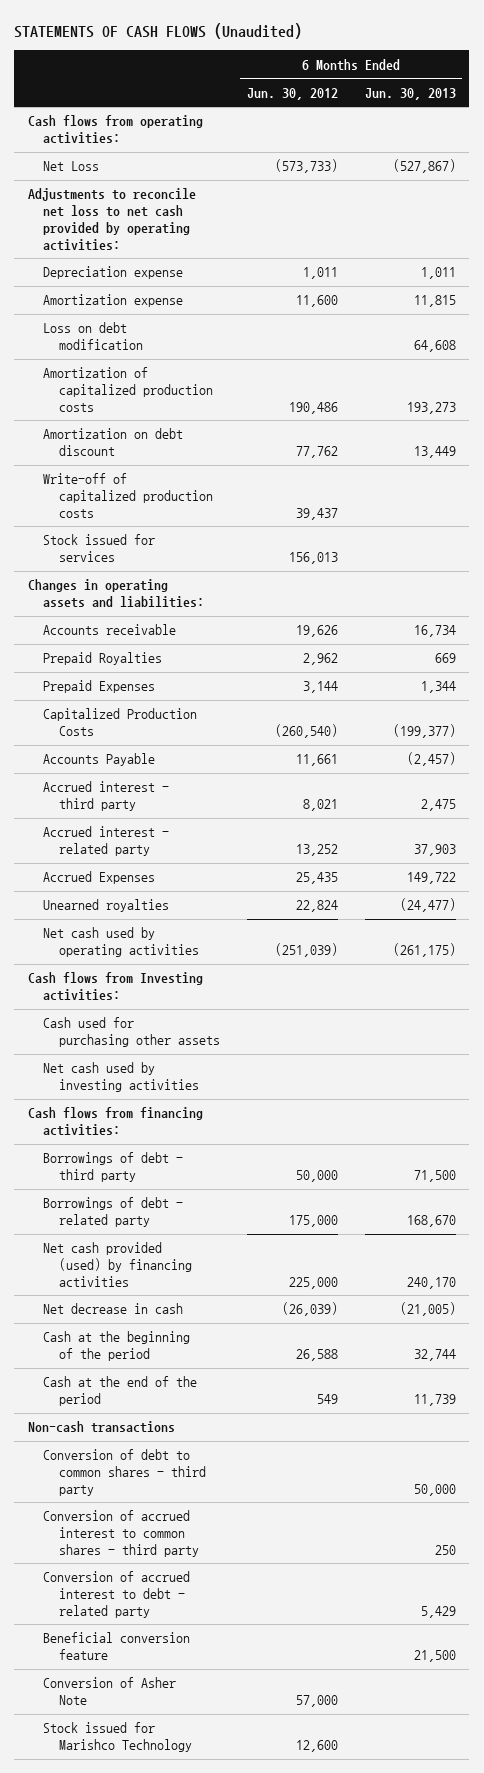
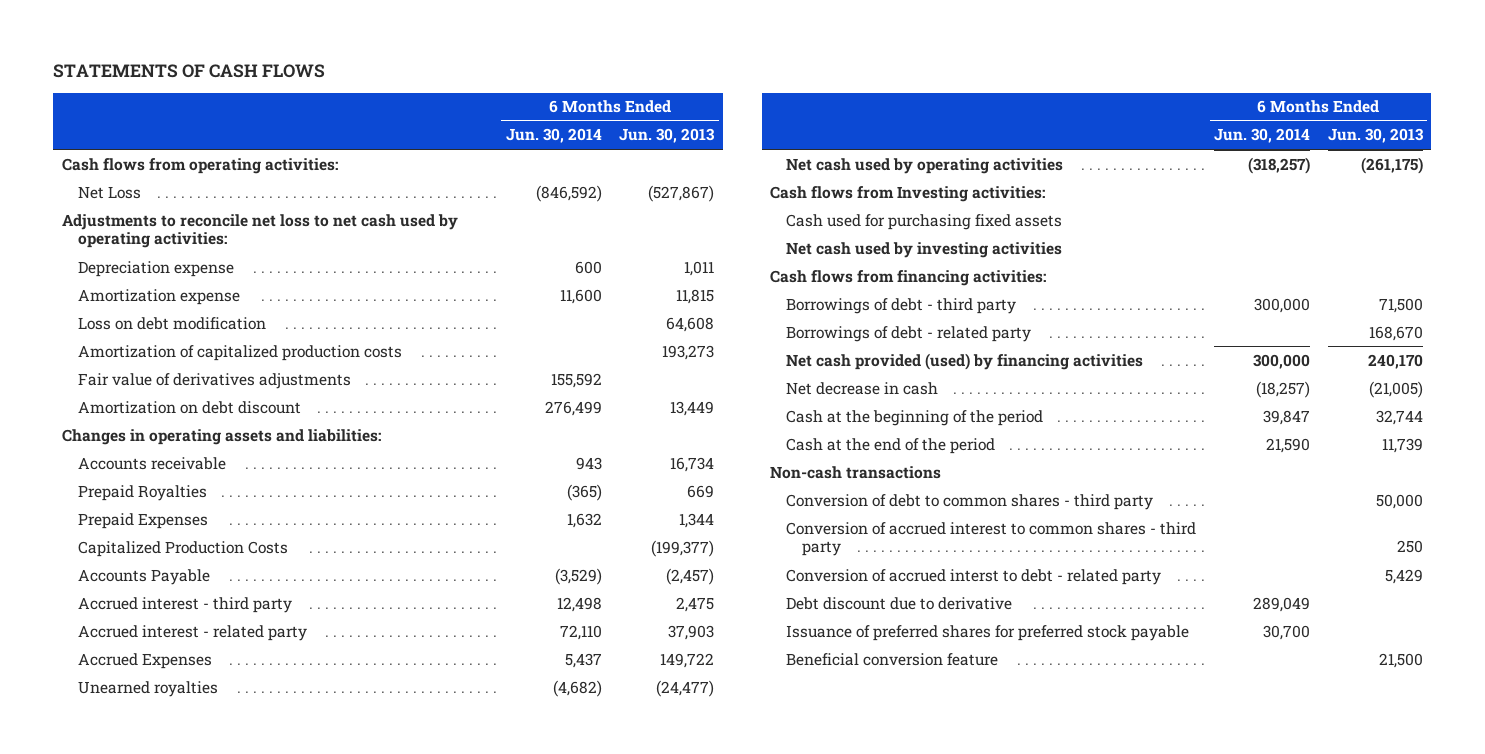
[14,23,303,40] STATEMENTS OF CASH FLOWS (Unaudited) -> [53,64,326,79] STATEMENTS OF CASH FLOWS
[246,87,338,100] Jun. 30, 2012 -> none
none -> [505,128,602,144] Jun. 30, 2014
[27,188,196,251] Adjustments to reconcile net loss to net cash provided by operating activities: -> [62,213,459,249] Adjustments to reconcile net loss to net cash used by operating activities:
none -> [78,372,352,389] Fair value of derivatives adjustments
[43,473,213,518] Write-off of capitalized production costs -> none
[43,534,156,563] Stock issued for services -> none
[43,1017,220,1048] Cash used for purchasing other assets -> [786,213,1063,230] Cash used for purchasing fixed assets
[43,1571,191,1618] Conversion of accrued interest to debt - related party -> [786,568,1162,585] Conversion of accrued interst to debt - related party
none -> [786,596,1013,610] Debt discount due to derivative
none -> [786,624,1190,641] Issuance of preferred shares for preferred stock payable
[43,1677,177,1706] Conversion of Asher Note -> none
[43,1722,192,1753] Stock issued for Marishco Technology -> none

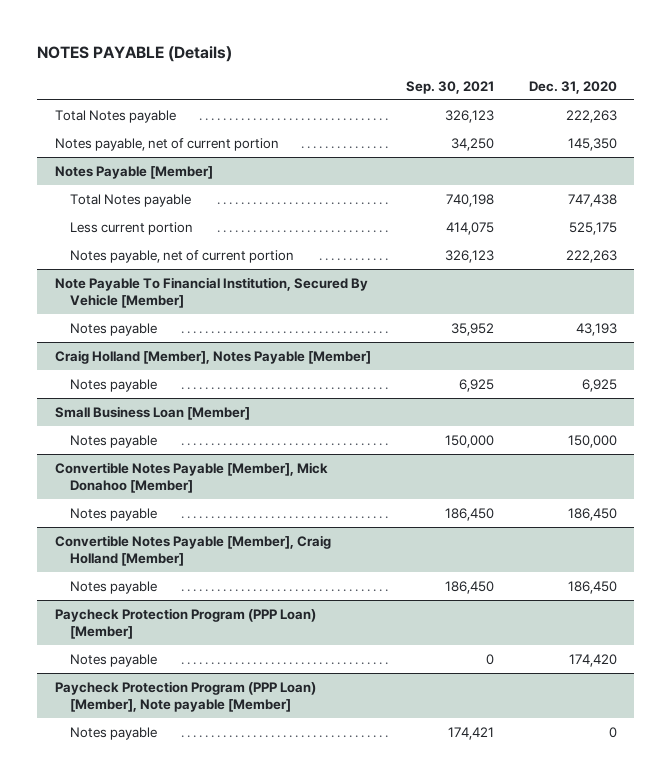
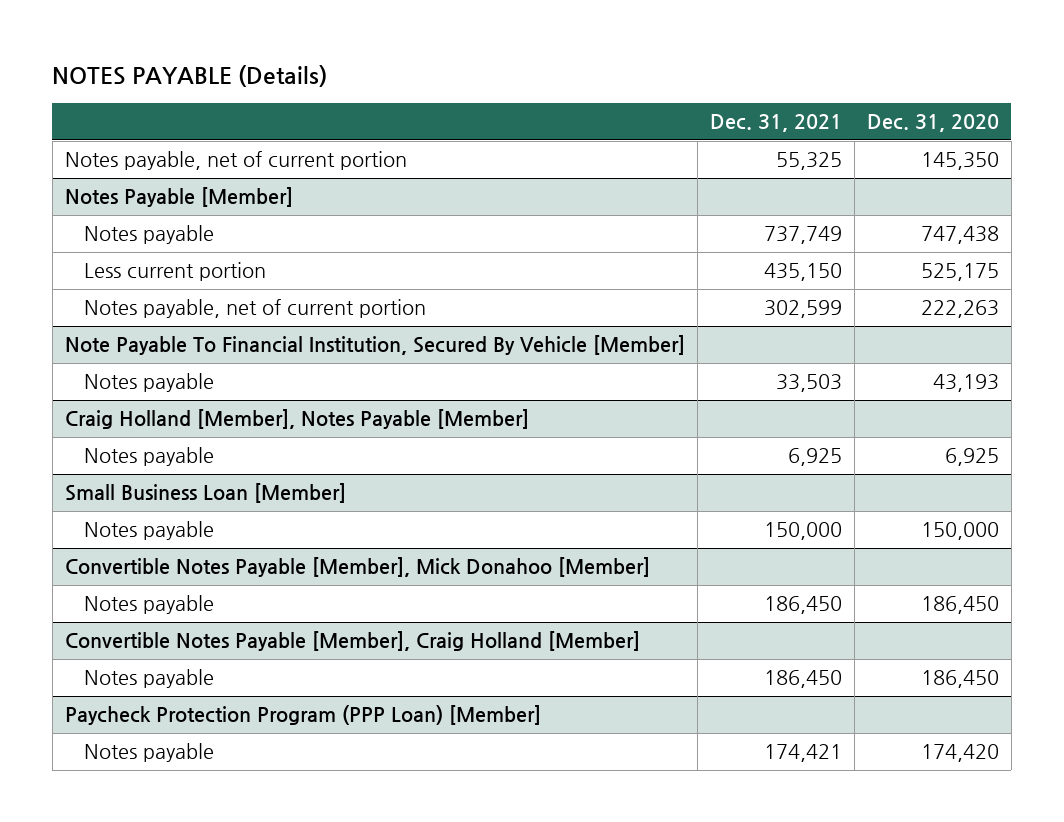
[405,80,494,94] Sep. 30, 2021 -> none
none -> [709,114,842,133] Dec. 31, 2021
[54,109,176,123] Total Notes payable -> none
[69,193,191,207] Total Notes payable -> [84,225,215,245] Notes payable
[54,680,316,713] Paycheck Protection Program (PPP Loan) [Member], Note payable [Member] -> none
[69,726,157,740] Notes payable -> none

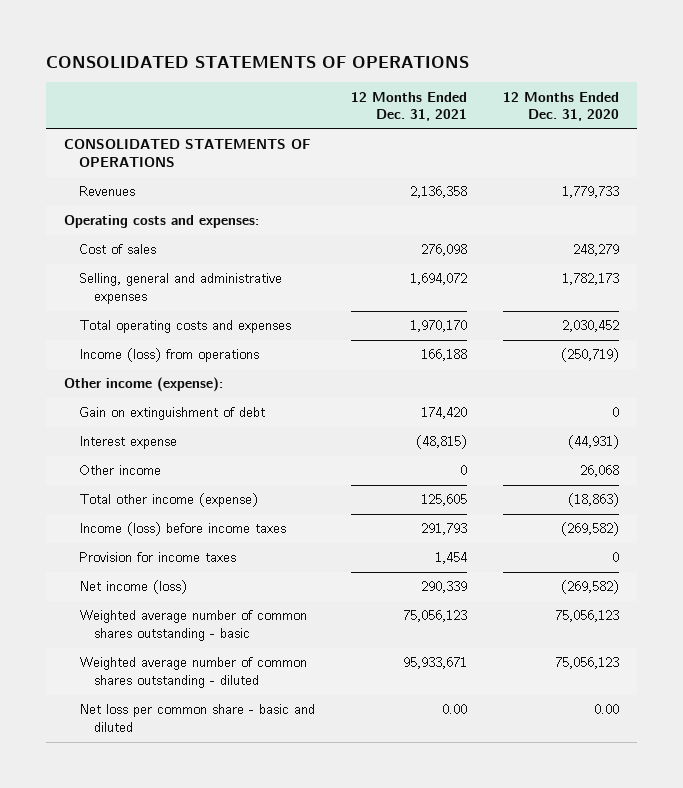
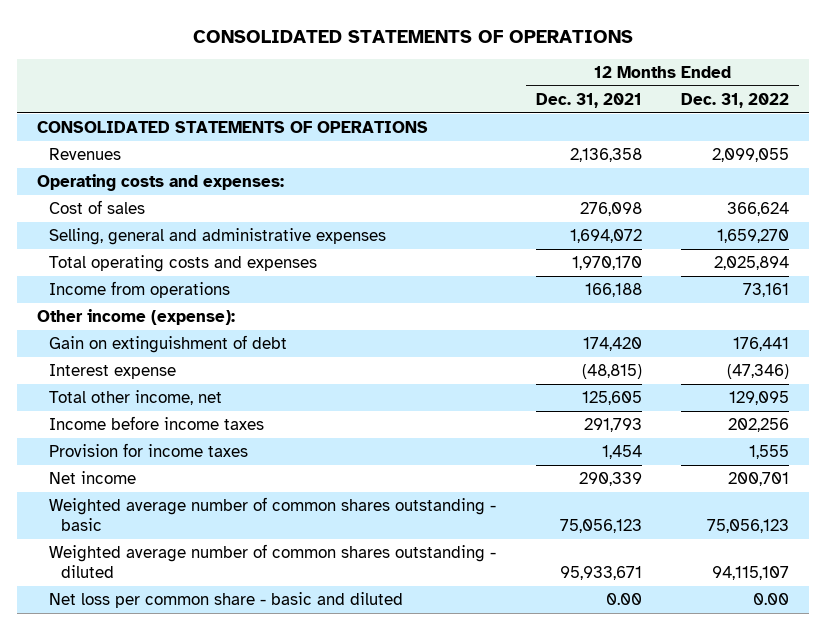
[503,91,620,122] 12 Months Ended Dec. 31, 2020 -> none
none -> [681,92,790,108] Dec. 31, 2022
[78,348,259,363] Income (loss) from operations -> [49,280,231,298] Income from operations
[78,465,161,476] Other income -> none
[78,493,258,508] Total other income (expense) -> [49,389,223,405] Total other income, net
[78,522,286,537] Income (loss) before income taxes -> [49,415,265,430] Income before income taxes
[78,580,187,595] Net income (loss) -> [49,470,137,484] Net income

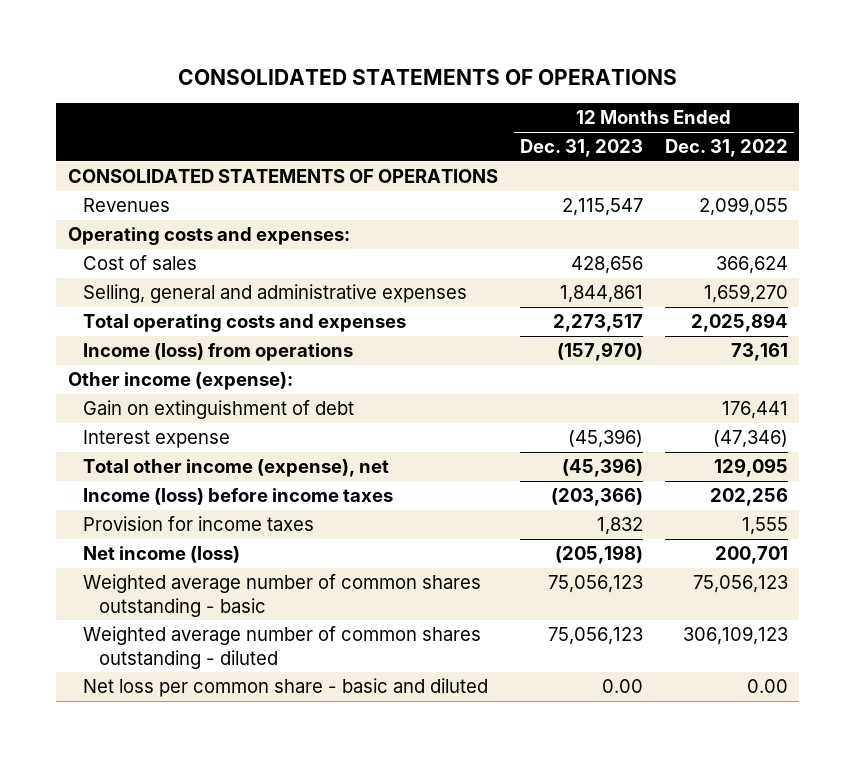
[535,92,642,108] Dec. 31, 2021 -> none
none -> [519,139,643,158] Dec. 31, 2023
[49,280,231,298] Income from operations -> [83,343,354,362] Income (loss) from operations
[49,389,223,405] Total other income, net -> [83,459,390,478] Total other income (expense), net
[49,415,265,430] Income before income taxes -> [83,488,394,506] Income (loss) before income taxes
[49,470,137,484] Net income -> [83,546,241,564] Net income (loss)
[712,565,790,580] 94,115,107 -> [683,626,789,646] 306,109,123

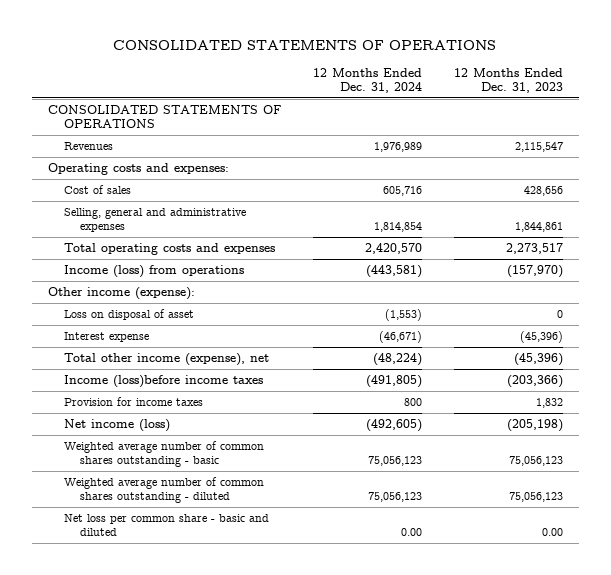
[665,139,789,158] Dec. 31, 2022 -> none
none -> [312,68,422,93] 12 Months Ended Dec. 31, 2024
[83,400,355,420] Gain on extinguishment of debt -> none
none -> [64,309,195,321] Loss on disposal of asset
[83,488,394,506] Income (loss) before income taxes -> [64,375,264,389] Income (loss)before income taxes

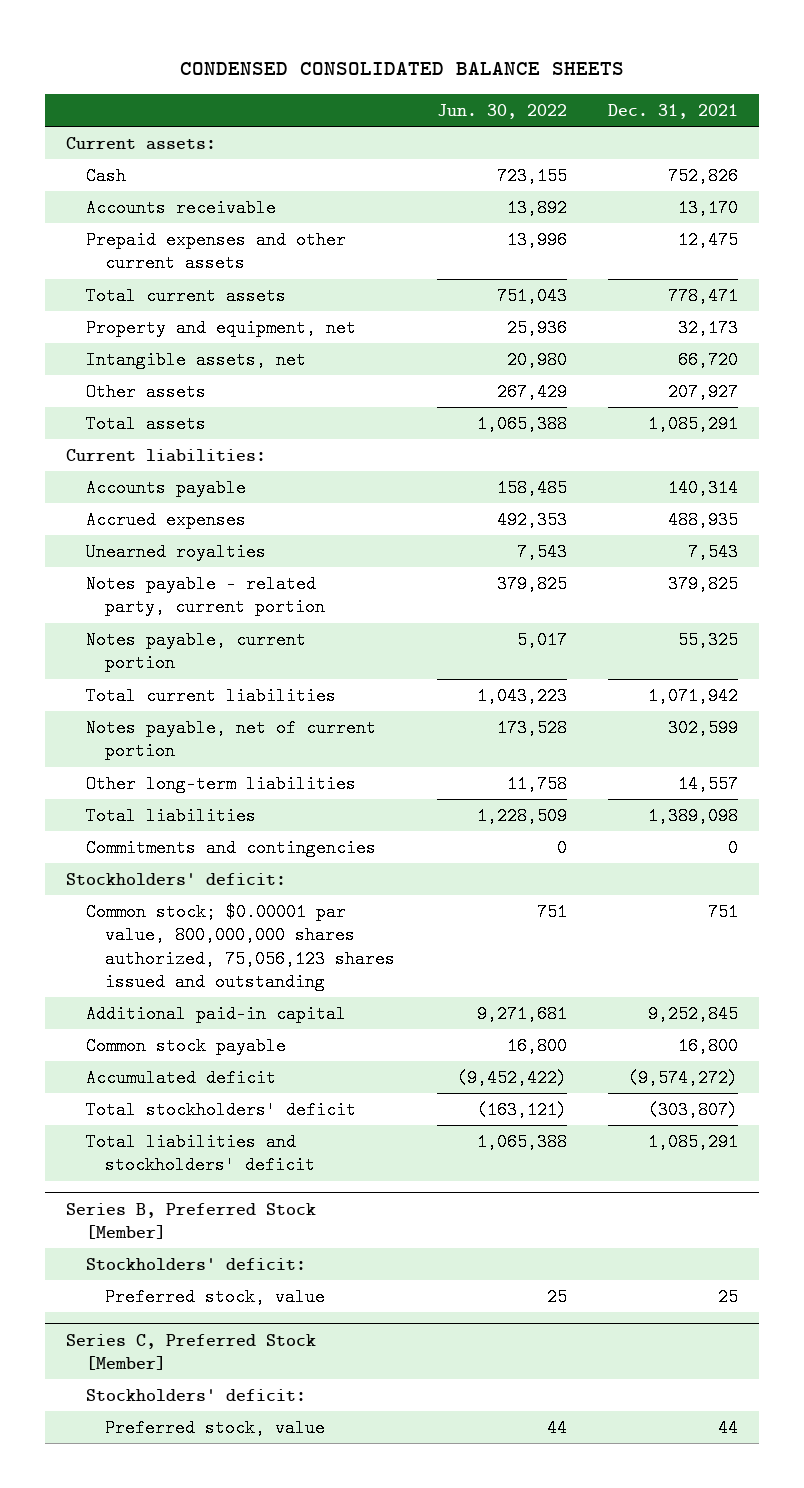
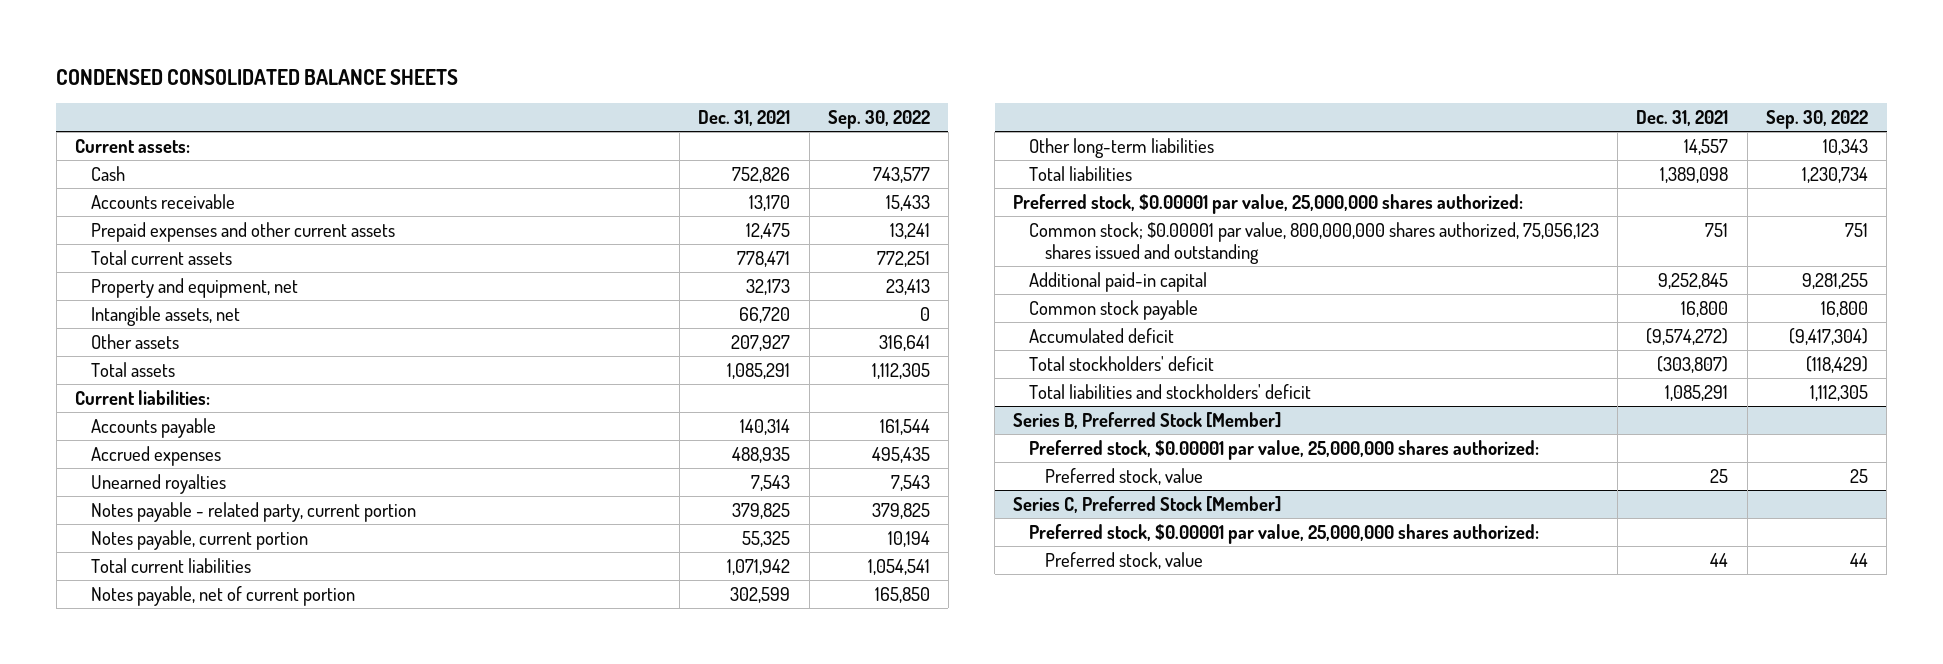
[436,103,567,119] Jun. 30, 2022 -> none
none -> [827,110,930,130] Sep. 30, 2022
[85,838,376,857] Commitments and contingencies -> none
[66,872,287,885] Stockholders' deficit: -> none
none -> [1013,193,1524,214] Preferred stock, $0.00001 par value, 25,000,000 shares authorized:
[85,1257,306,1270] Stockholders' deficit: -> none
none -> [1029,439,1540,460] Preferred stock, $0.00001 par value, 25,000,000 shares authorized:
[85,1388,306,1401] Stockholders' deficit: -> none
none -> [1029,523,1540,544] Preferred stock, $0.00001 par value, 25,000,000 shares authorized:

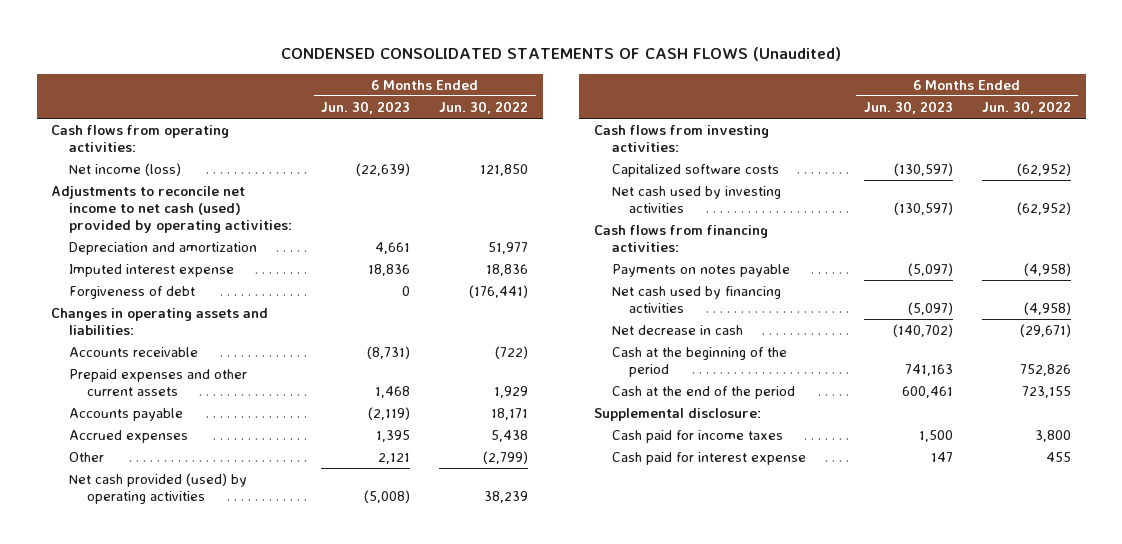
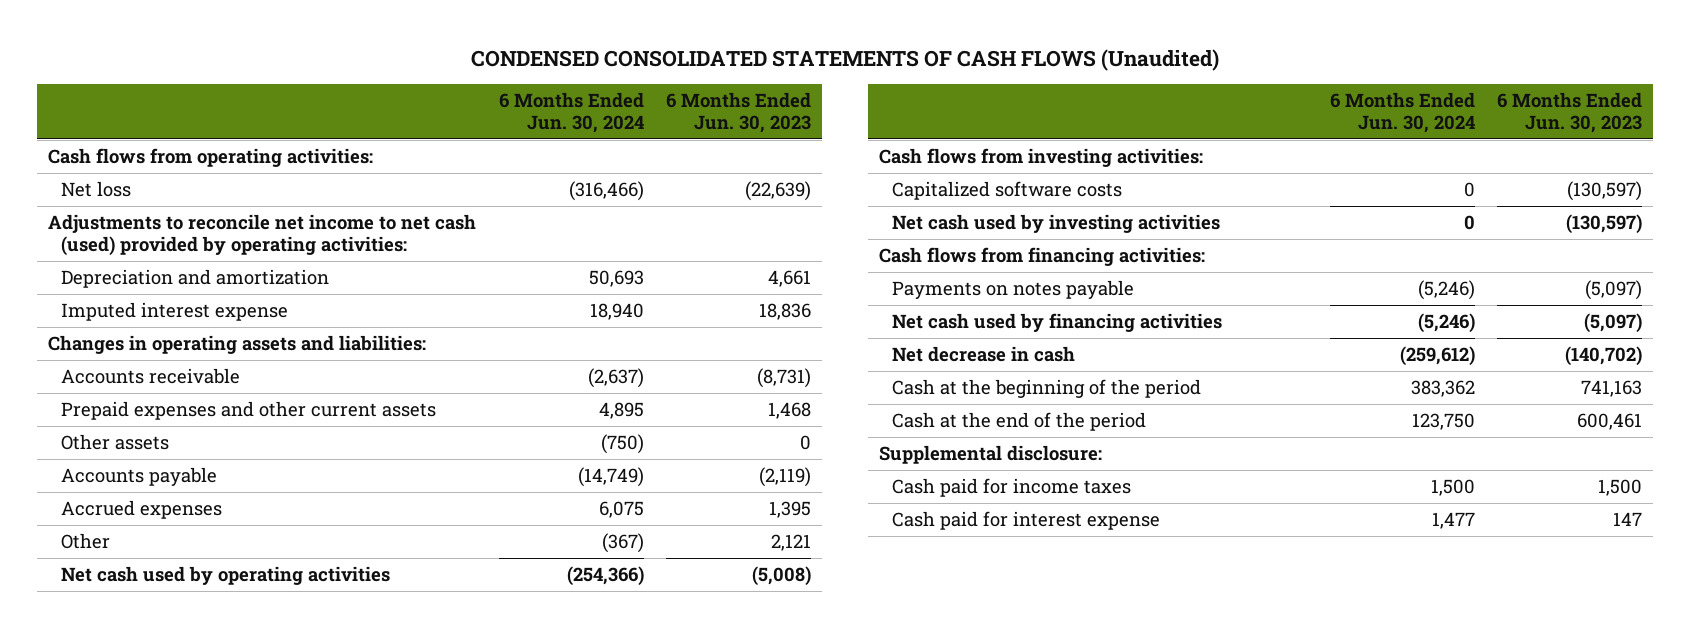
[439,101,529,115] Jun. 30, 2022 -> none
none -> [498,92,644,133] 6 Months Ended Jun. 30, 2024
[68,163,181,177] Net income (loss) -> [61,181,132,198] Net loss
[68,286,195,300] Forgiveness of debt -> none
none -> [61,434,170,451] Other assets
[68,473,247,505] Net cash provided (used) by operating activities -> [61,566,391,586] Net cash used by operating activities

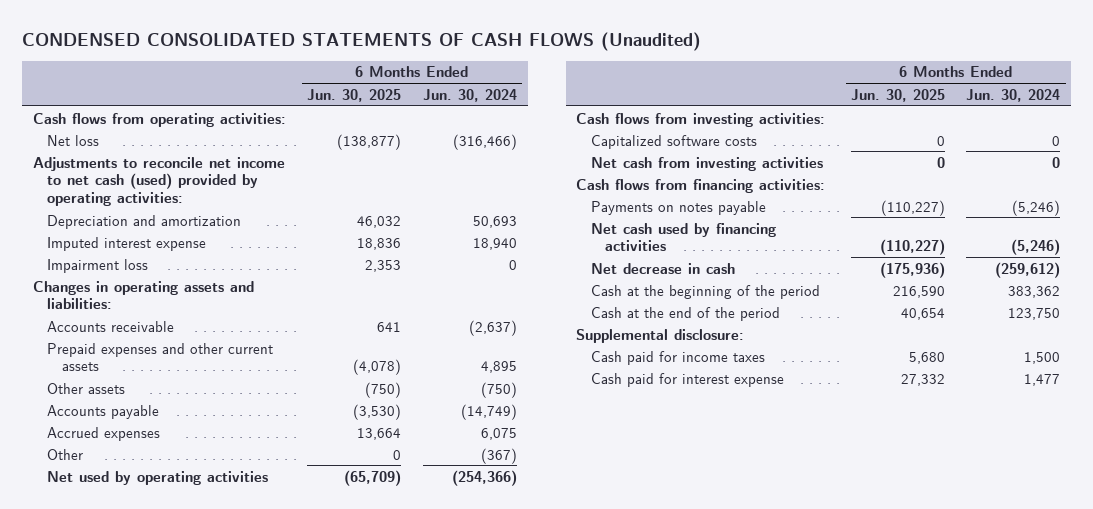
[665,92,811,133] 6 Months Ended Jun. 30, 2023 -> none
none -> [307,88,402,102] Jun. 30, 2025
none -> [47,258,149,273] Impairment loss
[61,566,391,586] Net cash used by operating activities -> [47,470,269,485] Net used by operating activities
[892,214,1221,234] Net cash used by investing activities -> [590,156,823,171] Net cash from investing activities

